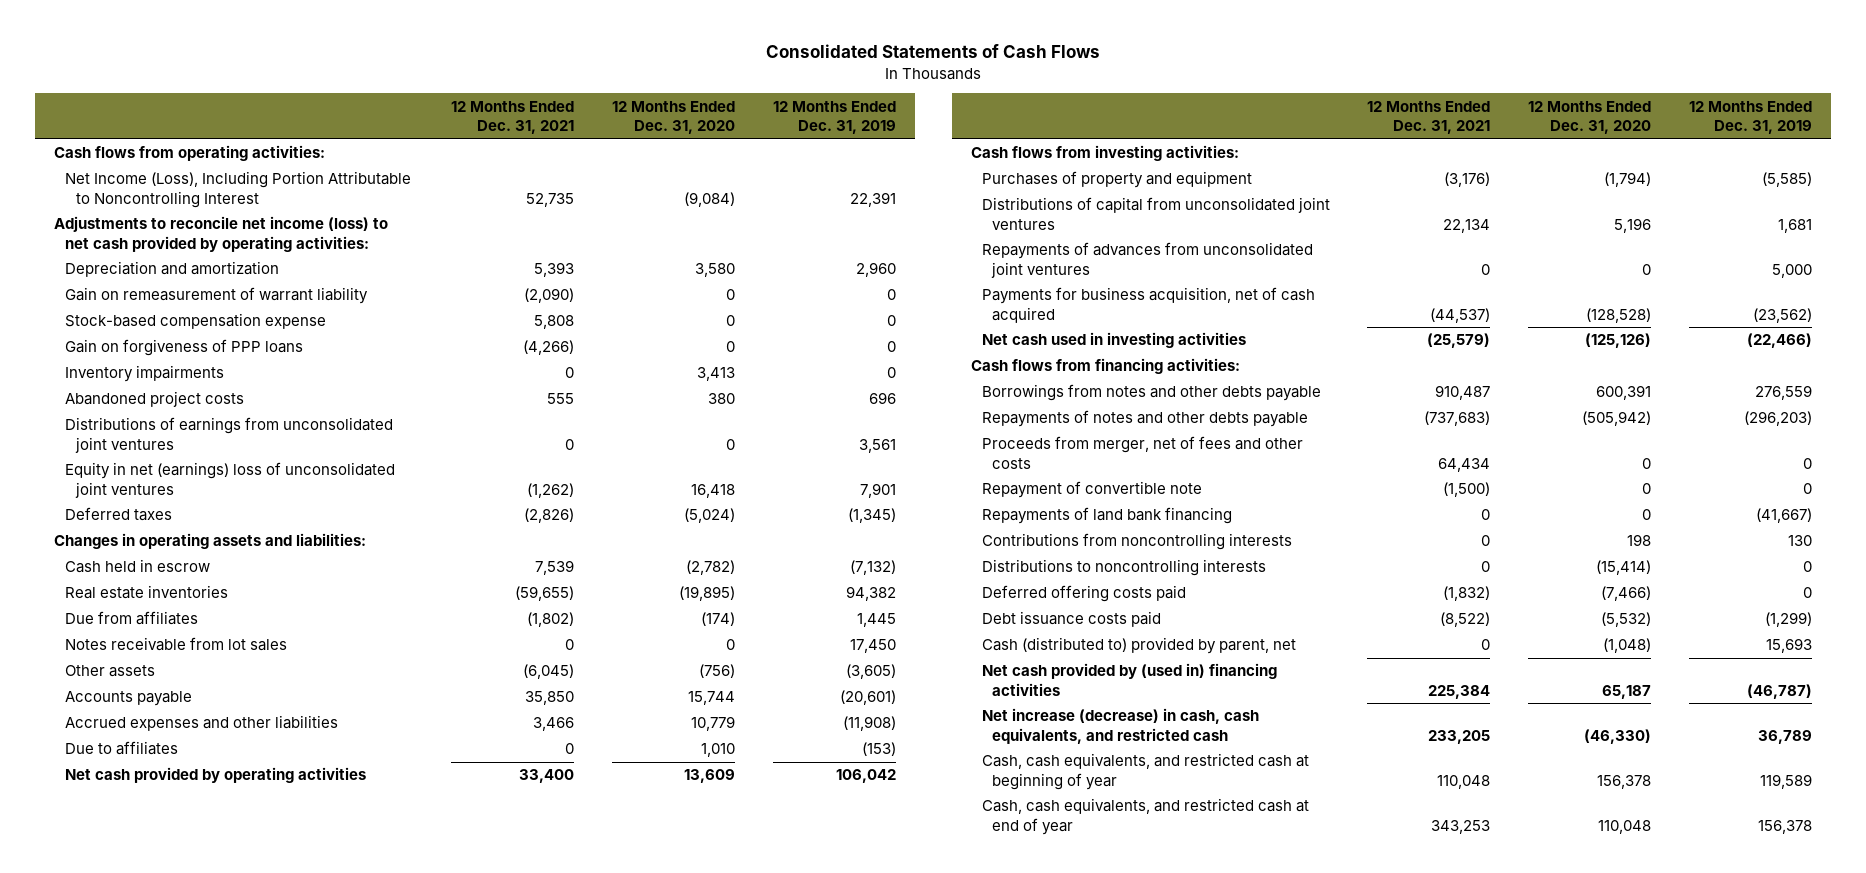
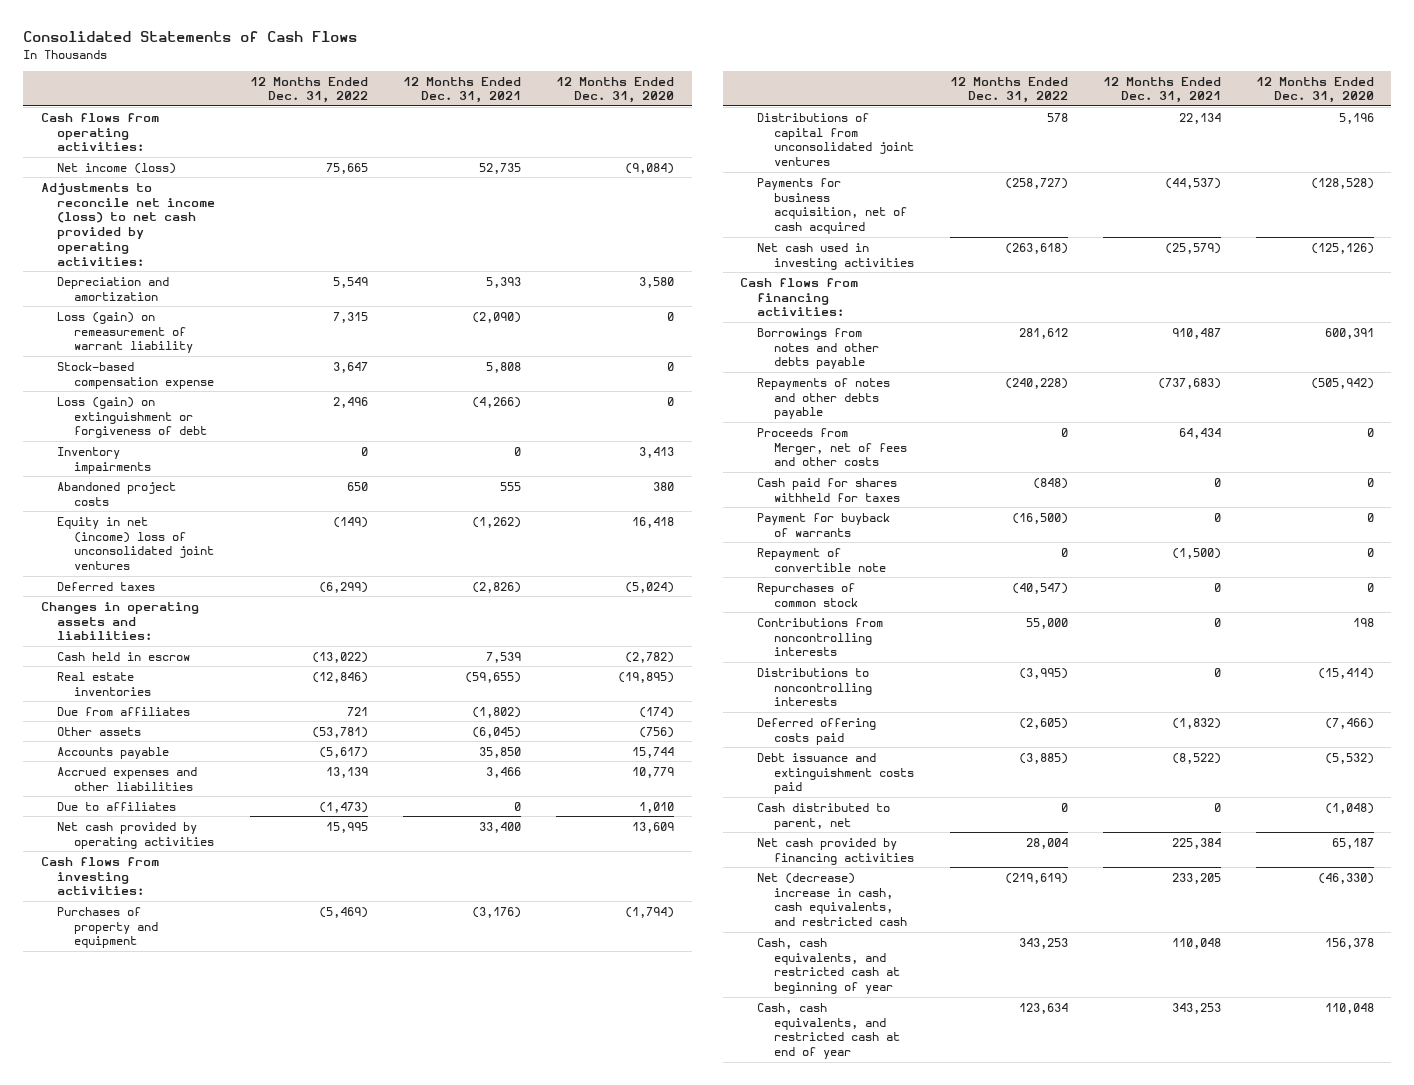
[772,100,896,135] 12 Months Ended Dec. 31, 2019 -> none
none -> [250,76,369,104] 12 Months Ended Dec. 31, 2022
[65,171,412,208] Net Income (Loss), Including Portion Attributable to Noncontrolling Interest -> [57,162,177,174] Net income (loss)
[65,287,369,305] Gain on remeasurement of warrant liability -> [57,311,194,354] Loss (gain) on remeasurement of warrant liability
[65,339,304,357] Gain on forgiveness of PPP loans -> [57,396,208,439] Loss (gain) on extinguishment or forgiveness of debt
[65,417,394,453] Distributions of earnings from unconsolidated joint ventures -> none
[65,462,396,498] Equity in net (earnings) loss of unconsolidated joint ventures -> [57,516,215,571] Equity in net (income) loss of unconsolidated joint ventures
[65,637,288,652] Notes receivable from lot sales -> none
[981,242,1313,278] Repayments of advances from unconsolidated joint ventures -> none
[981,436,1303,469] Proceeds from merger, net of fees and other costs -> [756,427,907,467] Proceeds from Merger, net of fees and other costs
none -> [756,477,900,502] Cash paid for shares withheld for taxes
none -> [756,512,890,537] Payment for buyback of warrants
[981,507,1232,525] Repayments of land bank financing -> none
none -> [756,582,858,607] Repurchases of common stock
[981,611,1161,628] Debt issuance costs paid -> [756,752,914,795] Debt issuance and extinguishment costs paid
[981,637,1296,655] Cash (distributed to) provided by parent, net -> [756,802,890,830] Cash distributed to parent, net
[981,663,1277,696] Net cash provided by (used in) financing activities -> [756,837,914,865] Net cash provided by financing activities
[981,708,1259,744] Net increase (decrease) in cash, cash equivalents, and restricted cash -> [756,872,907,927] Net (decrease) increase in cash, cash equivalents, and restricted cash

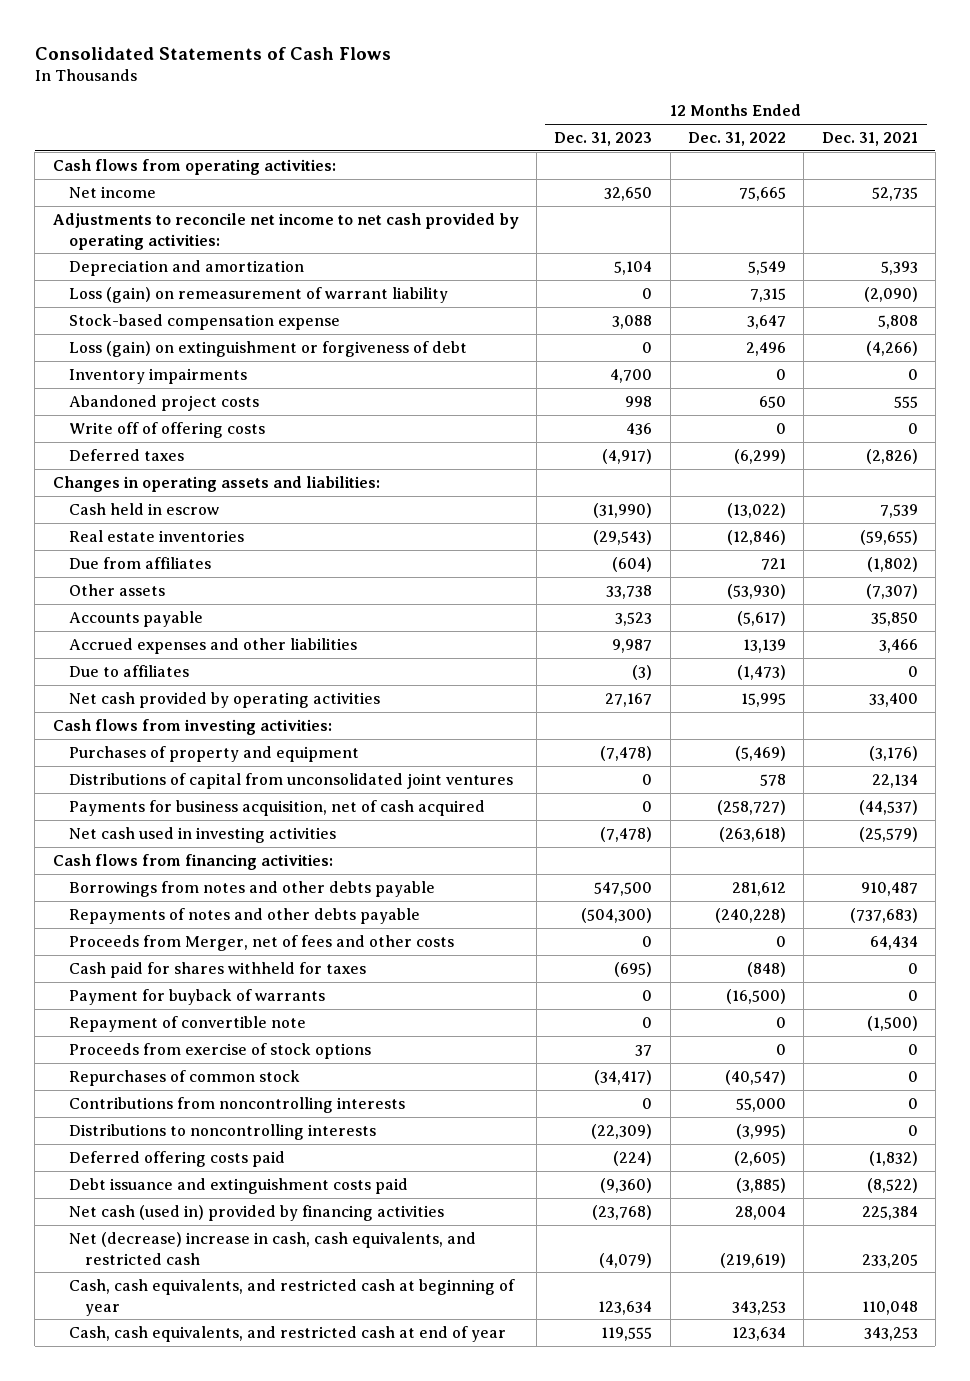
[556,76,675,104] 12 Months Ended Dec. 31, 2020 -> none
none -> [554,131,653,146] Dec. 31, 2023
[57,162,177,174] Net income (loss) -> [69,185,157,198] Net income
[40,182,216,267] Adjustments to reconcile net income (loss) to net cash provided by operating activities: -> [52,212,519,250] Adjustments to reconcile net income to net cash provided by operating activities:
[57,516,215,571] Equity in net (income) loss of unconsolidated joint ventures -> none
none -> [69,421,266,438] Write off of offering costs
[312,726,369,738] (53,781) -> [726,583,786,599] (53,930)
[472,726,522,738] (6,045) -> [865,583,918,599] (7,307)
none -> [69,1042,372,1059] Proceeds from exercise of stock options
[756,802,890,830] Cash distributed to parent, net -> none
[756,837,914,865] Net cash provided by financing activities -> [69,1204,445,1221] Net cash (used in) provided by financing activities

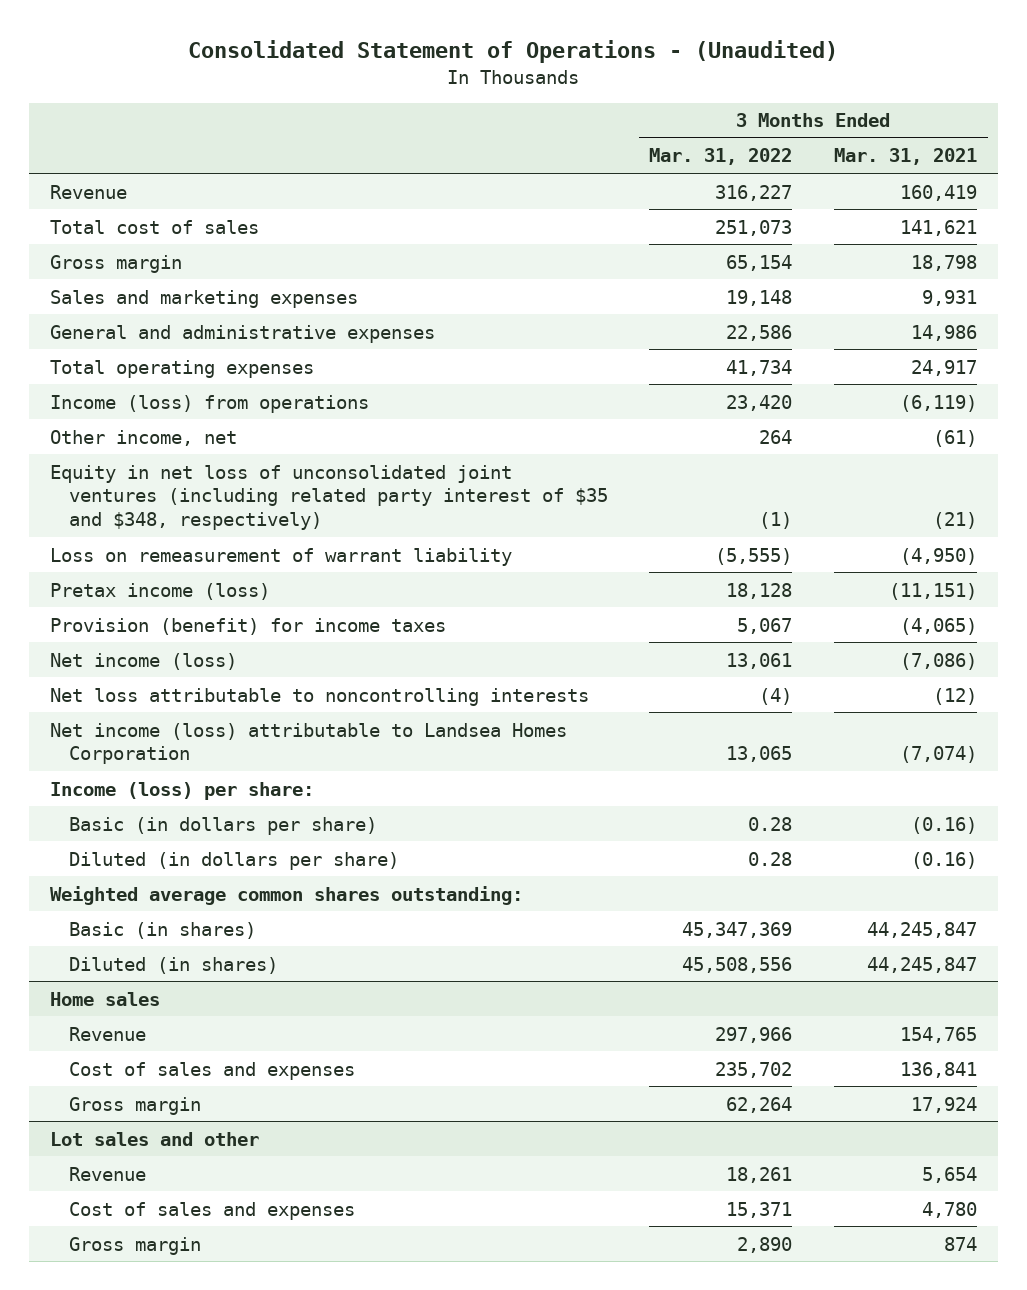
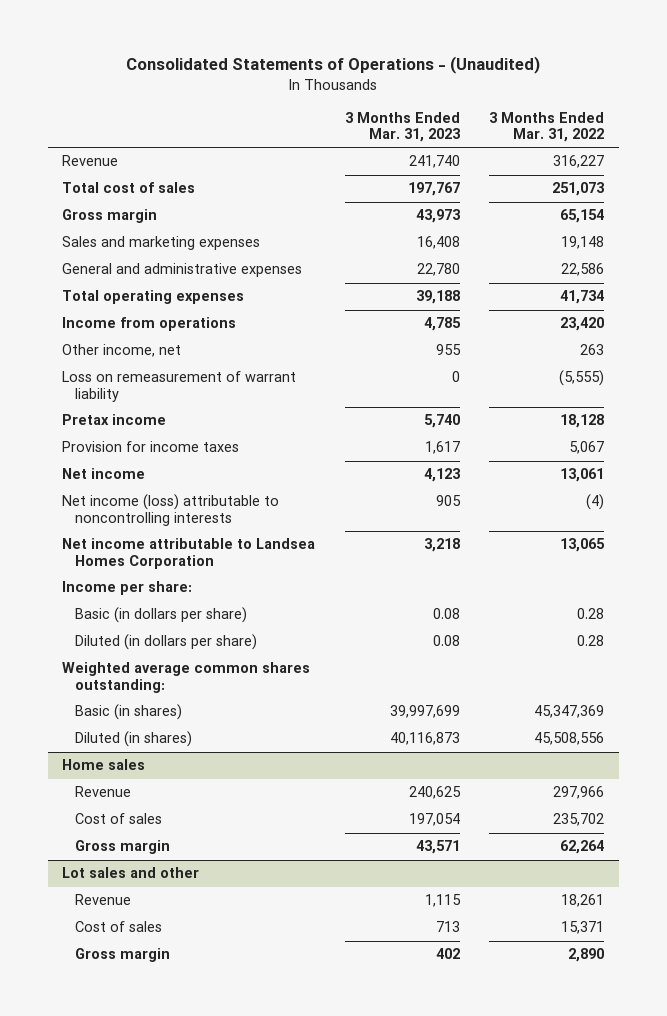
[188,40,839,64] Consolidated Statement of Operations - (Unaudited) -> [126,56,541,75] Consolidated Statements of Operations - (Unaudited)
[834,148,978,166] Mar. 31, 2021 -> none
none -> [344,111,460,143] 3 Months Ended Mar. 31, 2023
[49,464,608,531] Equity in net loss of unconsolidated joint ventures (including related party interest of $35 and $348, respectively) -> none
[49,394,369,413] Income (loss) from operations -> [62,317,237,332] Income from operations
[759,429,793,444] 264 -> [580,344,605,356] 263
[49,582,270,600] Pretax income (loss) -> [62,414,167,426] Pretax income
[49,617,446,635] Provision (benefit) for income taxes -> [62,441,240,453] Provision for income taxes
[49,652,237,670] Net income (loss) -> [62,468,146,480] Net income
[49,687,589,706] Net loss attributable to noncontrolling interests -> [62,494,280,527] Net income (loss) attributable to noncontrolling interests
[49,722,567,765] Net income (loss) attributable to Landsea Homes Corporation -> [62,538,316,570] Net income attributable to Landsea Homes Corporation
[49,781,314,800] Income (loss) per share: -> [62,581,193,596] Income per share:
[68,1061,355,1080] Cost of sales and expenses -> [74,813,162,825] Cost of sales
[68,1201,355,1220] Cost of sales and expenses -> [74,921,162,933] Cost of sales

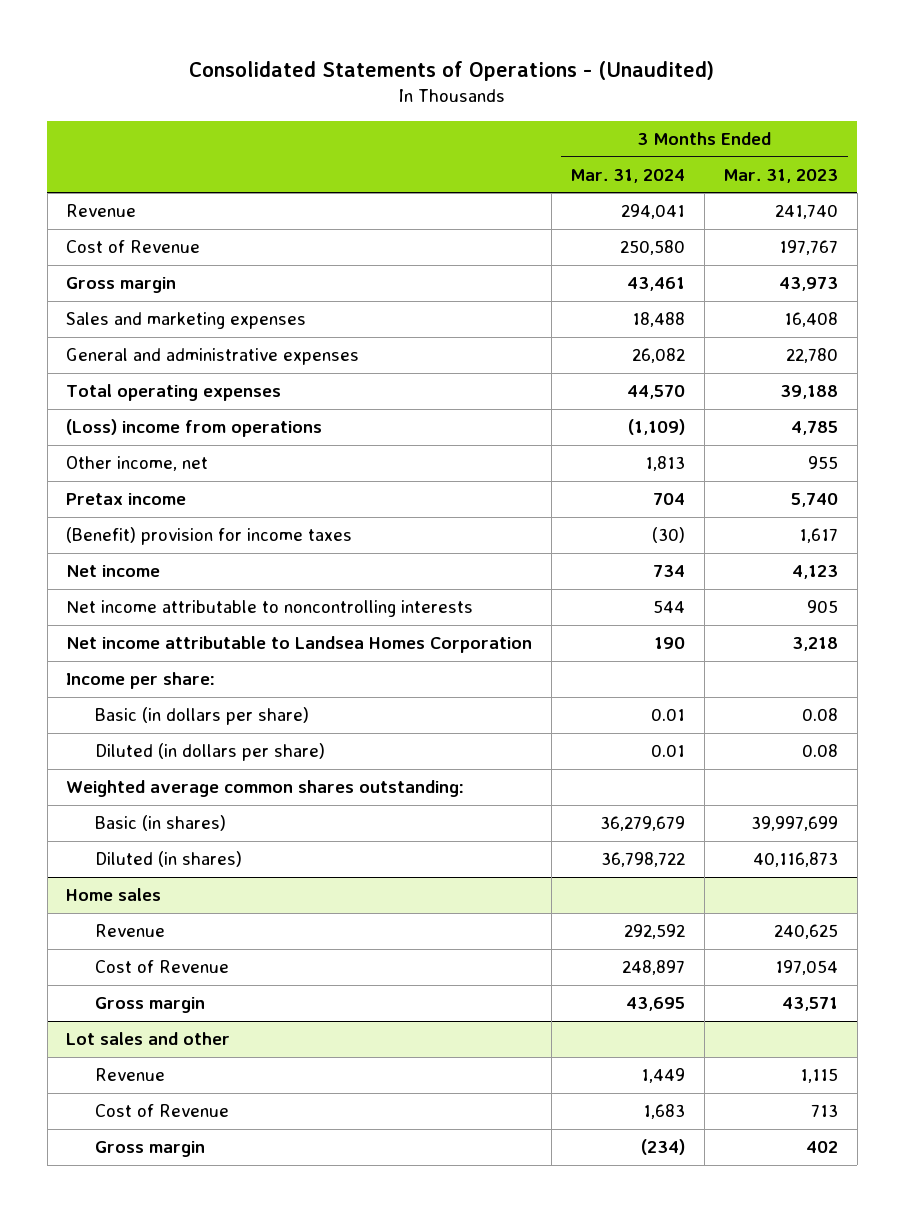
[489,111,605,143] 3 Months Ended Mar. 31, 2022 -> none
none -> [570,168,686,183] Mar. 31, 2024
[62,182,196,194] Total cost of sales -> [66,240,201,254] Cost of Revenue
[62,317,237,332] Income from operations -> [66,419,323,438] (Loss) income from operations
[62,371,297,403] Loss on remeasurement of warrant liability -> none
[62,441,240,453] Provision for income taxes -> [66,527,353,546] (Benefit) provision for income taxes
[62,494,280,527] Net income (loss) attributable to noncontrolling interests -> [66,600,474,618] Net income attributable to noncontrolling interests
[74,813,162,825] Cost of sales -> [94,960,229,974] Cost of Revenue
[74,921,162,933] Cost of sales -> [94,1104,229,1118] Cost of Revenue

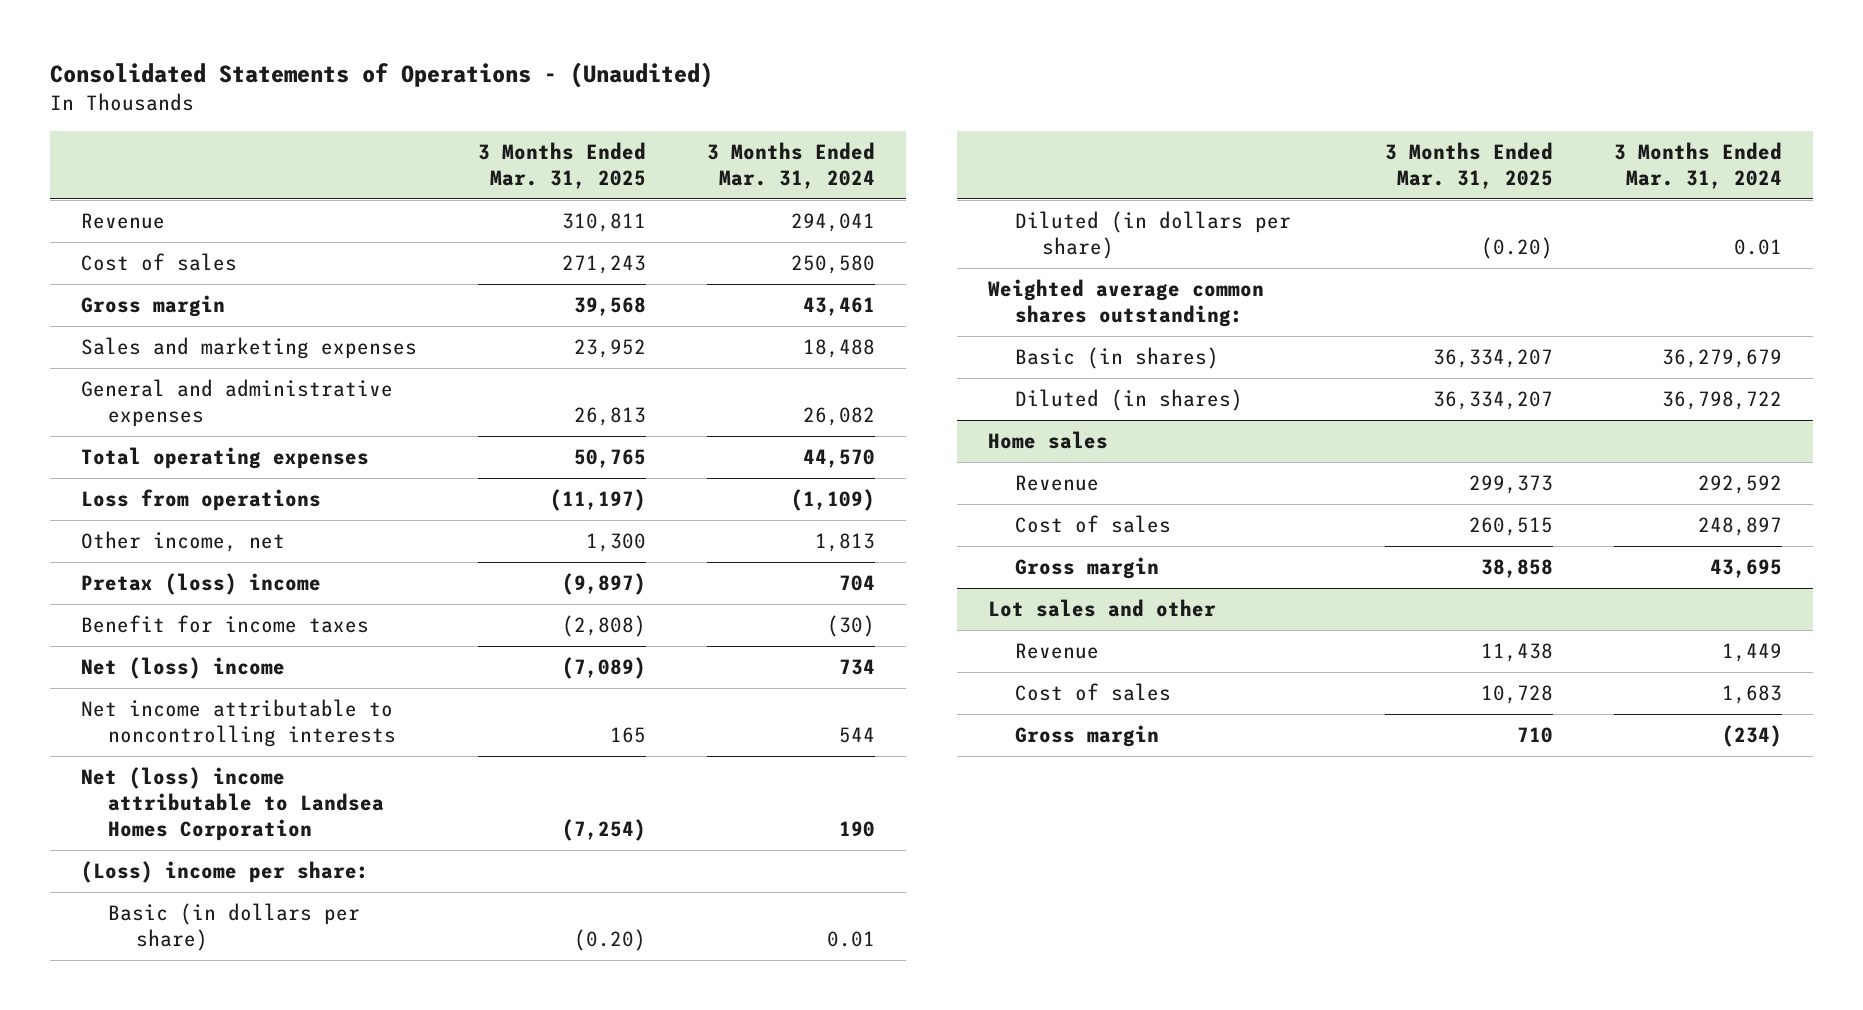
[723,168,839,183] Mar. 31, 2023 -> none
none -> [477,141,646,189] 3 Months Ended Mar. 31, 2025
[66,240,201,254] Cost of Revenue -> [80,253,237,272] Cost of sales
[66,419,323,438] (Loss) income from operations -> [80,489,321,512] Loss from operations
[66,493,187,506] Pretax income -> [80,573,321,596] Pretax (loss) income
[66,527,353,546] (Benefit) provision for income taxes -> [80,615,369,634] Benefit for income taxes
[66,565,161,578] Net income -> [80,657,285,680] Net (loss) income
[66,636,533,654] Net income attributable to Landsea Homes Corporation -> [80,767,385,842] Net (loss) income attributable to Landsea Homes Corporation
[66,672,216,690] Income per share: -> [80,861,369,884] (Loss) income per share:
[94,960,229,974] Cost of Revenue -> [1015,515,1172,534] Cost of sales
[94,1104,229,1118] Cost of Revenue -> [1015,683,1172,702] Cost of sales

